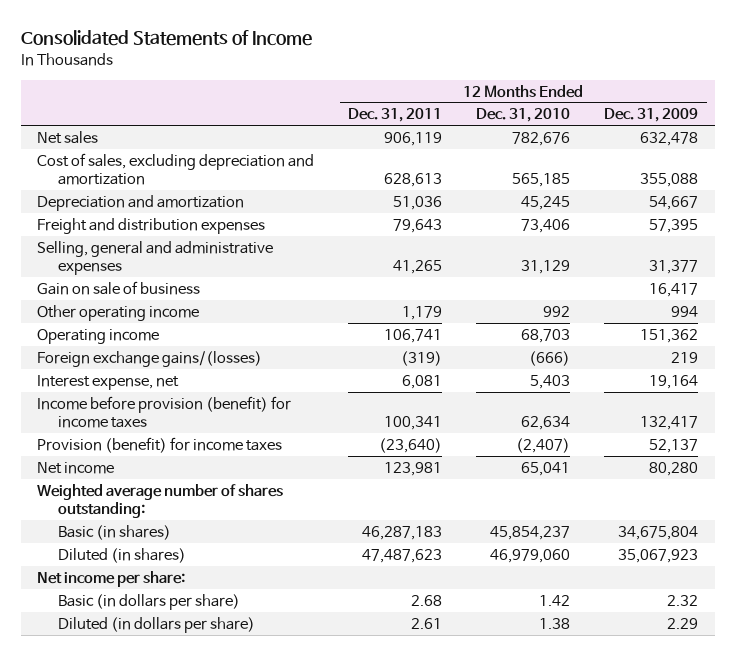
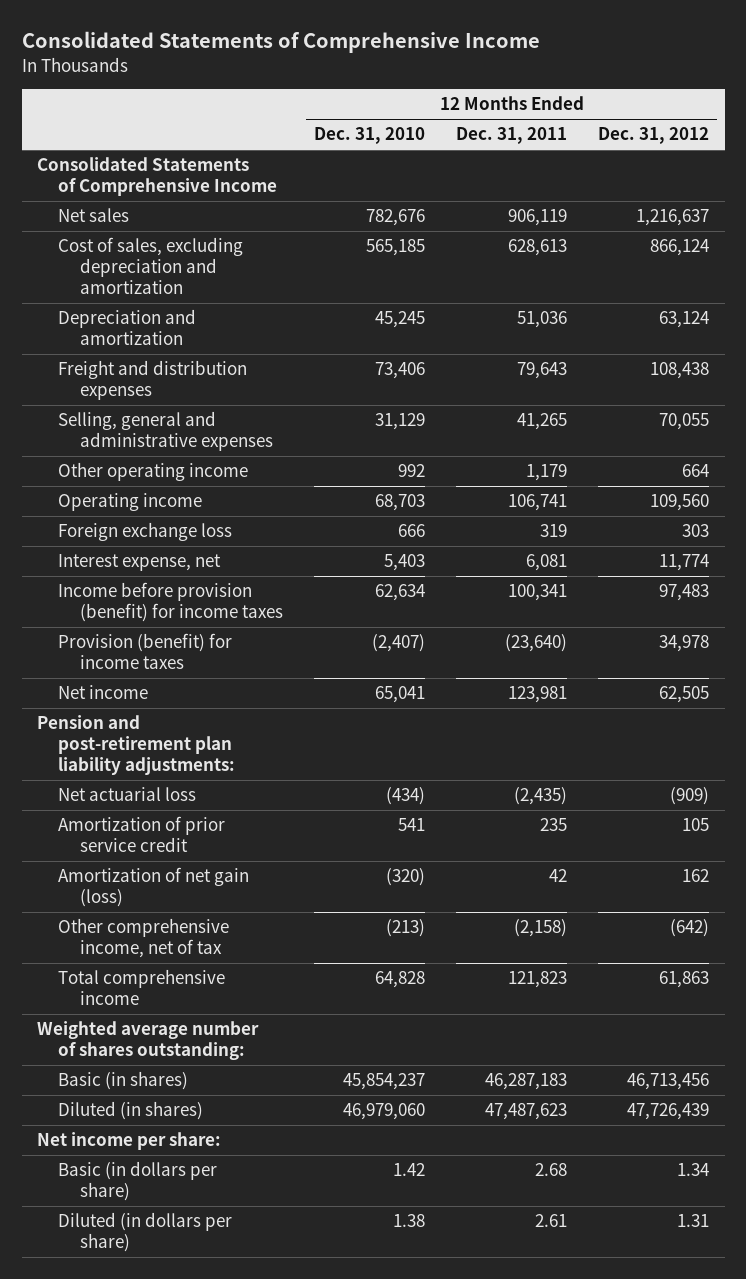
[20,30,312,47] Consolidated Statements of Income -> [21,31,540,54] Consolidated Statements of Comprehensive Income
[604,108,699,123] Dec. 31, 2009 -> none
none -> [598,127,710,145] Dec. 31, 2012
none -> [37,157,278,197] Consolidated Statements of Comprehensive Income
[37,280,201,295] Gain on sale of business -> none
[37,350,263,367] Foreign exchange gains/(losses) -> [58,522,233,542] Foreign exchange loss
[401,350,443,366] (319) -> [540,524,568,538] 319
[529,350,571,366] (666) -> [397,524,425,538] 666
none -> [37,715,236,775] Pension and post-retirement plan liability adjustments:
none -> [58,787,197,802] Net actuarial loss
none -> [58,816,226,853] Amortization of prior service credit
none -> [58,867,250,908] Amortization of net gain (loss)
none -> [58,918,230,959] Other comprehensive income, net of tax
none -> [58,969,226,1006] Total comprehensive income

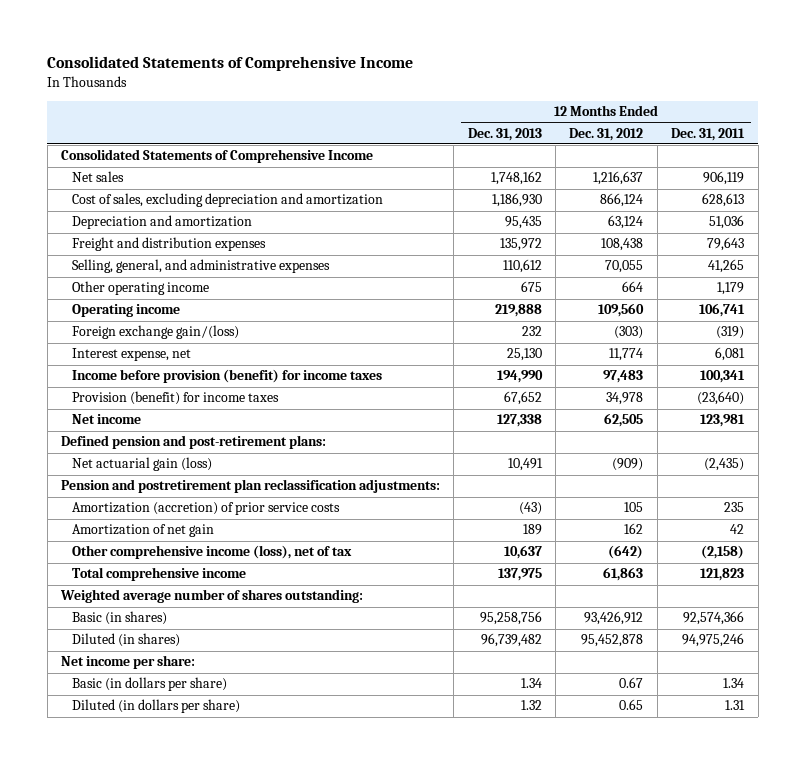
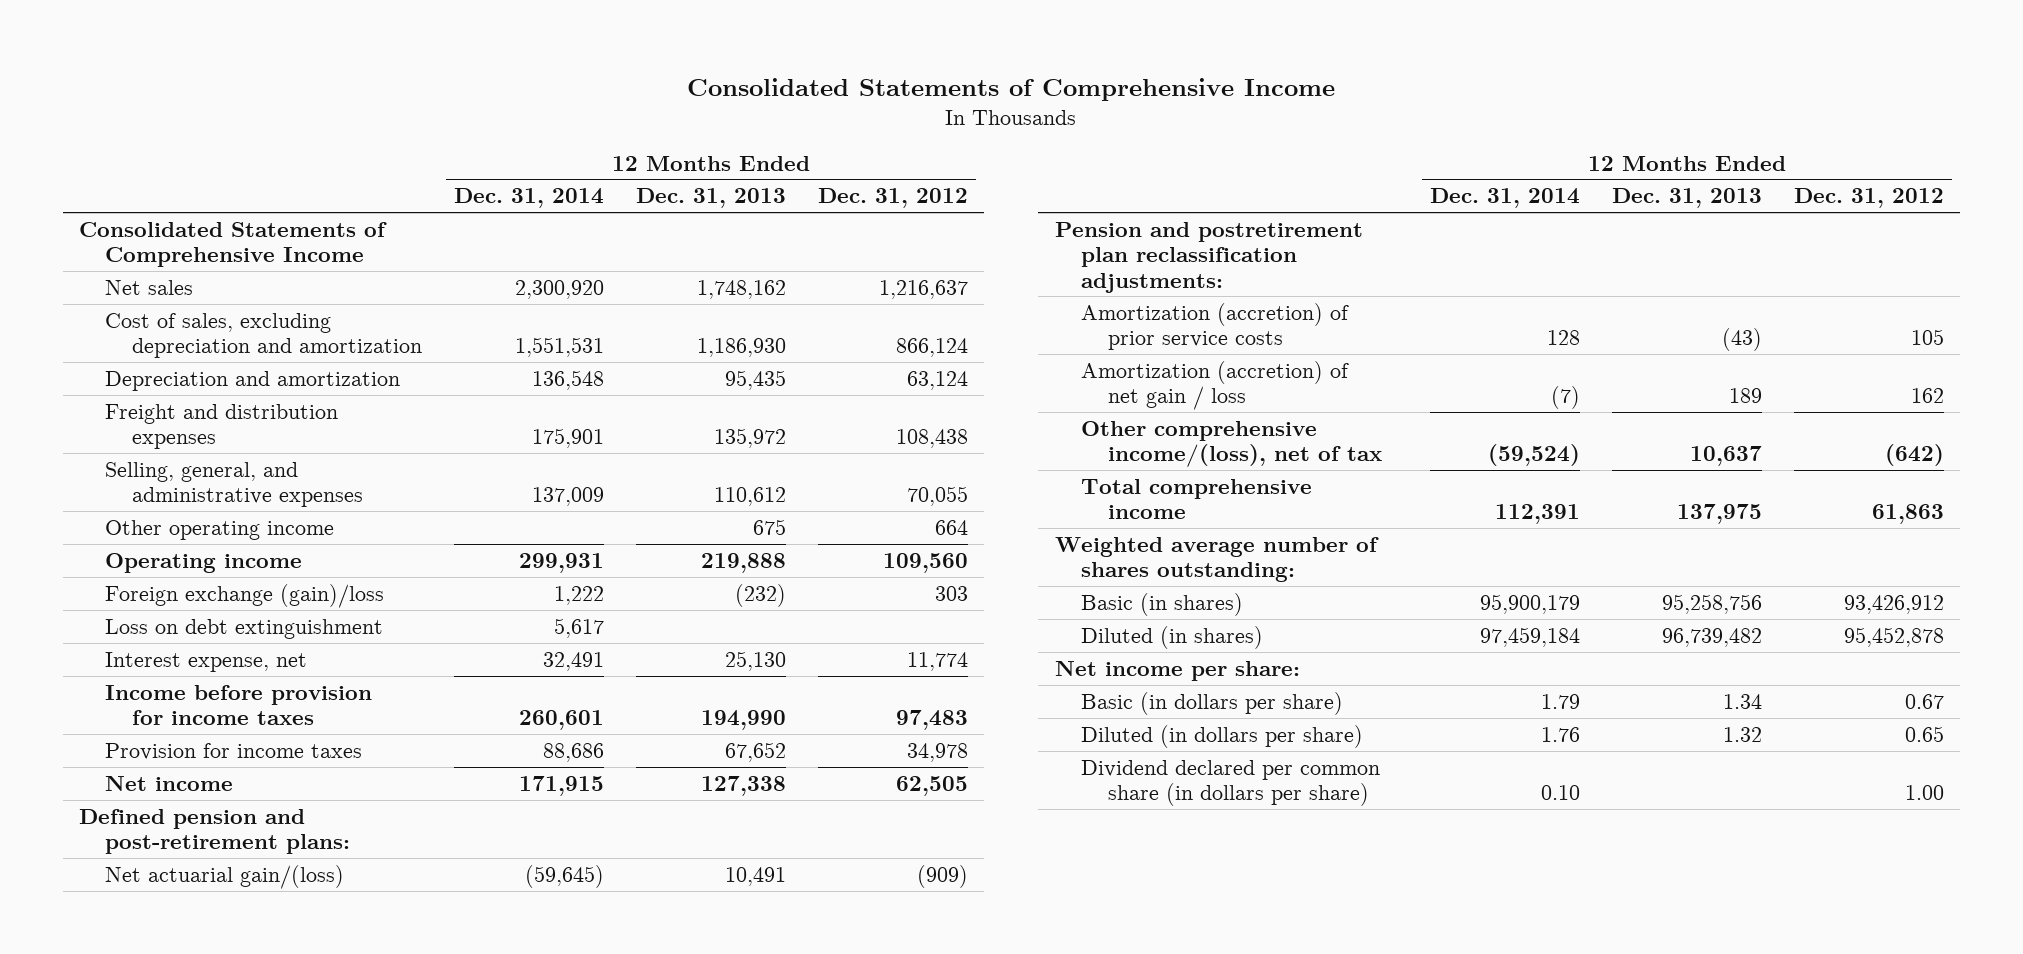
[671,127,746,141] Dec. 31, 2011 -> none
none -> [454,188,605,209] Dec. 31, 2014
[72,325,240,340] Foreign exchange gain/(loss) -> [105,583,385,608] Foreign exchange (gain)/loss
[521,326,542,337] 232 -> [735,583,787,607] (232)
[614,326,644,340] (303) -> [935,585,969,601] 303
none -> [105,618,384,639] Loss on debt extinguishment
[72,369,383,384] Income before provision (benefit) for income taxes -> [105,684,373,726] Income before provision for income taxes
[72,391,280,406] Provision (benefit) for income taxes -> [105,742,363,760] Provision for income taxes
[72,457,213,472] Net actuarial gain (loss) -> [105,864,345,889] Net actuarial gain/(loss)
[72,524,215,538] Amortization of net gain -> [1081,360,1350,411] Amortization (accretion) of net gain / loss
[72,545,353,560] Other comprehensive income (loss), net of tax -> [1081,420,1382,468] Other comprehensive income/(loss), net of tax
none -> [1081,759,1381,807] Dividend declared per common share (in dollars per share)

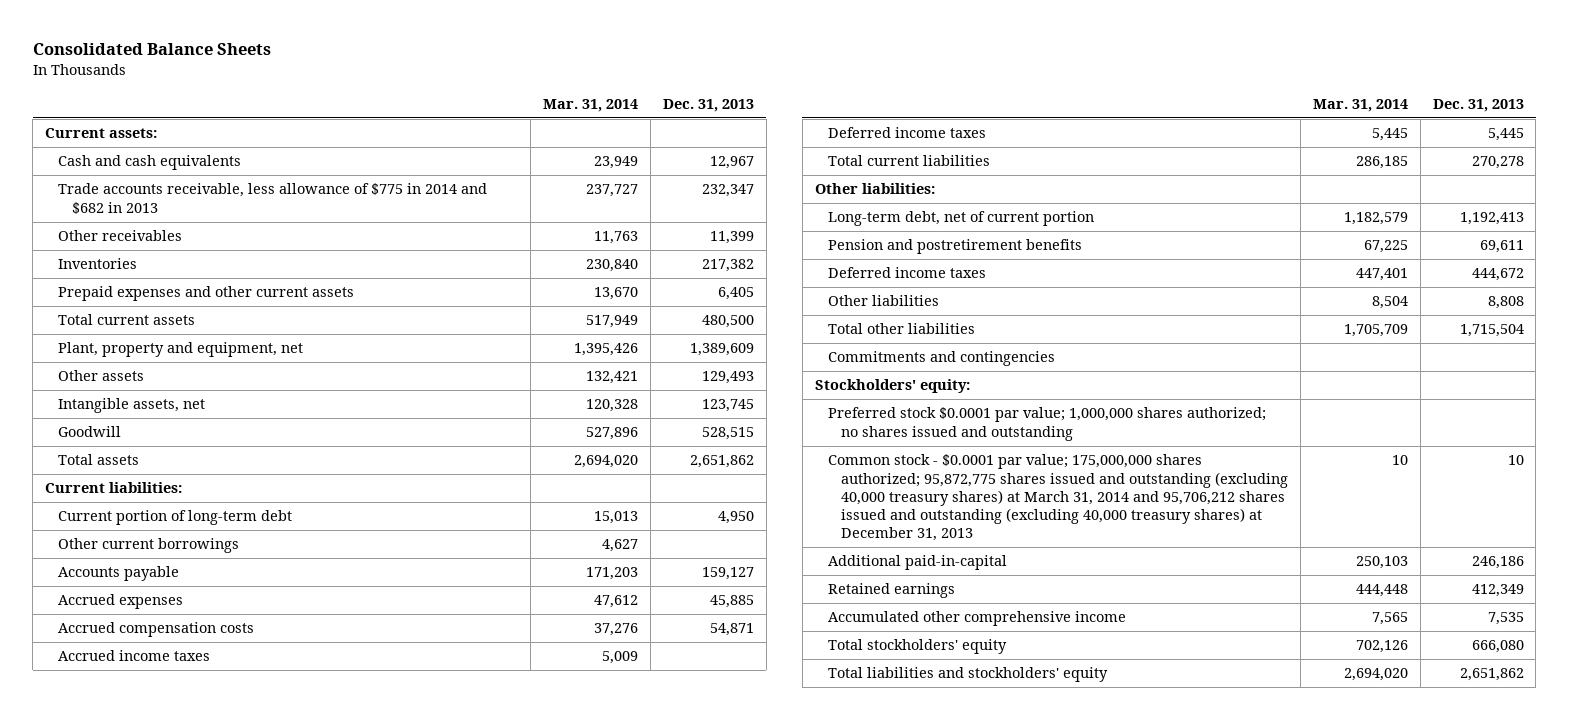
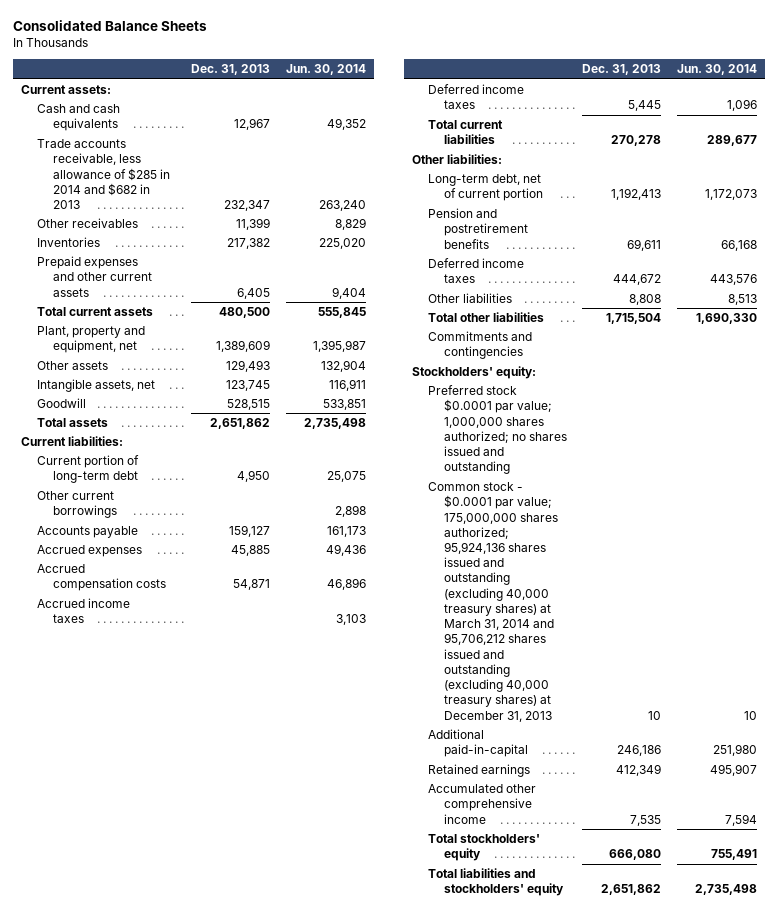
[543,98,639,112] Mar. 31, 2014 -> none
none -> [286,64,367,76] Jun. 30, 2014
[58,183,488,214] Trade accounts receivable, less allowance of $775 in 2014 and $682 in 2013 -> [36,139,170,210] Trade accounts receivable, less allowance of $285 in 2014 and $682 in 2013
[827,454,1289,542] Common stock - $0.0001 par value; 175,000,000 shares authorized; 95,872,775 shares issued and outstanding (excluding 40,000 treasury shares) at March 31, 2014 and 95,706,212 shares issued and outstanding (excluding 40,000 treasury shares) at December 31, 2013 -> [427,482,558,722] Common stock - $0.0001 par value; 175,000,000 shares authorized; 95,924,136 shares issued and outstanding (excluding 40,000 treasury shares) at March 31, 2014 and 95,706,212 shares issued and outstanding (excluding 40,000 treasury shares) at December 31, 2013

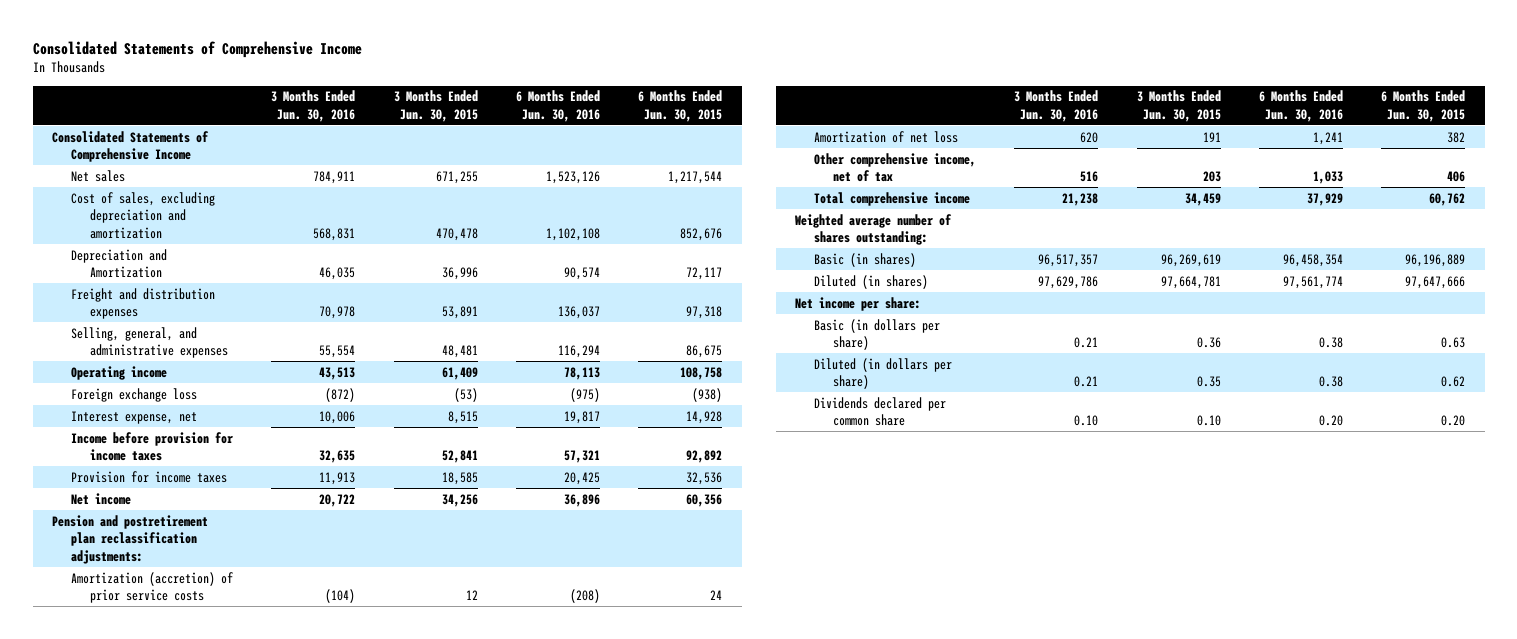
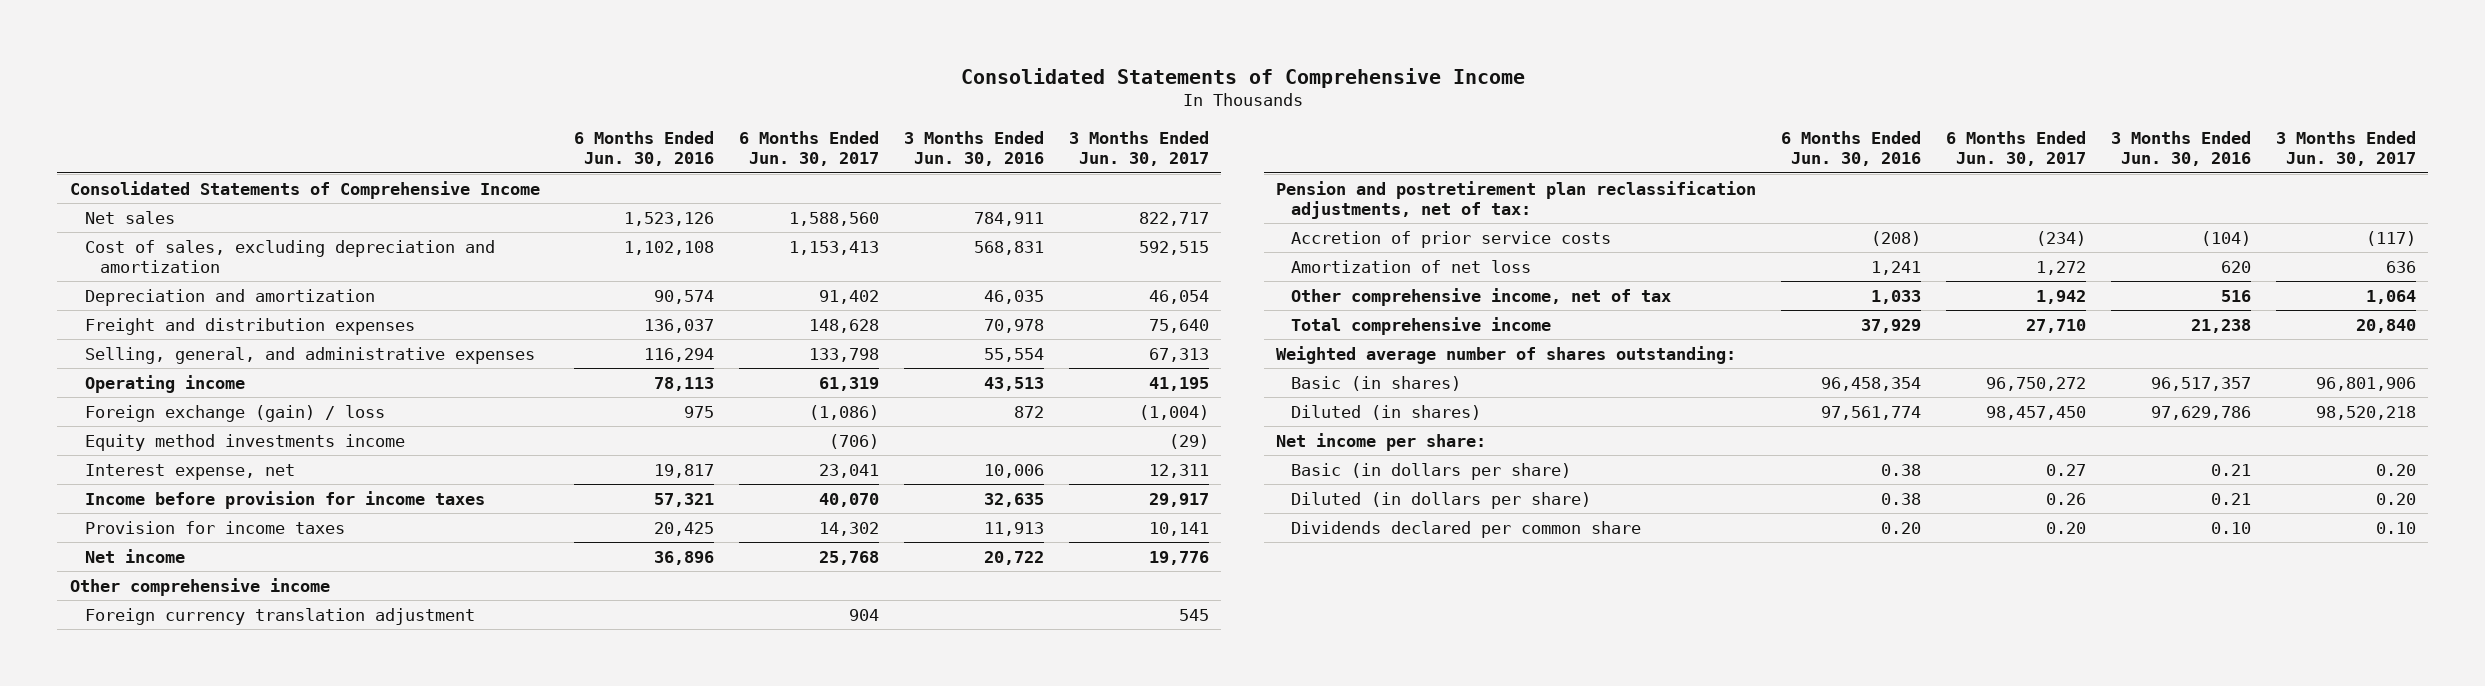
[393,90,478,122] 3 Months Ended Jun. 30, 2015 -> none
[638,90,723,122] 6 Months Ended Jun. 30, 2015 -> none
none -> [739,131,880,167] 6 Months Ended Jun. 30, 2017
none -> [1068,131,1209,167] 3 Months Ended Jun. 30, 2017
[70,248,167,279] Depreciation and Amortization -> [84,288,375,306] Depreciation and amortization
[70,387,197,402] Foreign exchange loss -> [84,404,385,422] Foreign exchange (gain) / loss
[325,387,356,402] (872) -> [1014,405,1045,418] 872
[570,387,601,402] (975) -> [684,405,715,418] 975
none -> [84,433,405,451] Equity method investments income
none -> [69,577,330,596] Other comprehensive income
none -> [84,607,475,625] Foreign currency translation adjustment
[51,514,208,564] Pension and postretirement plan reclassification adjustments: -> [1276,180,1757,219] Pension and postretirement plan reclassification adjustments, net of tax:
[70,571,233,604] Amortization (accretion) of prior service costs -> [1291,230,1612,248] Accretion of prior service costs

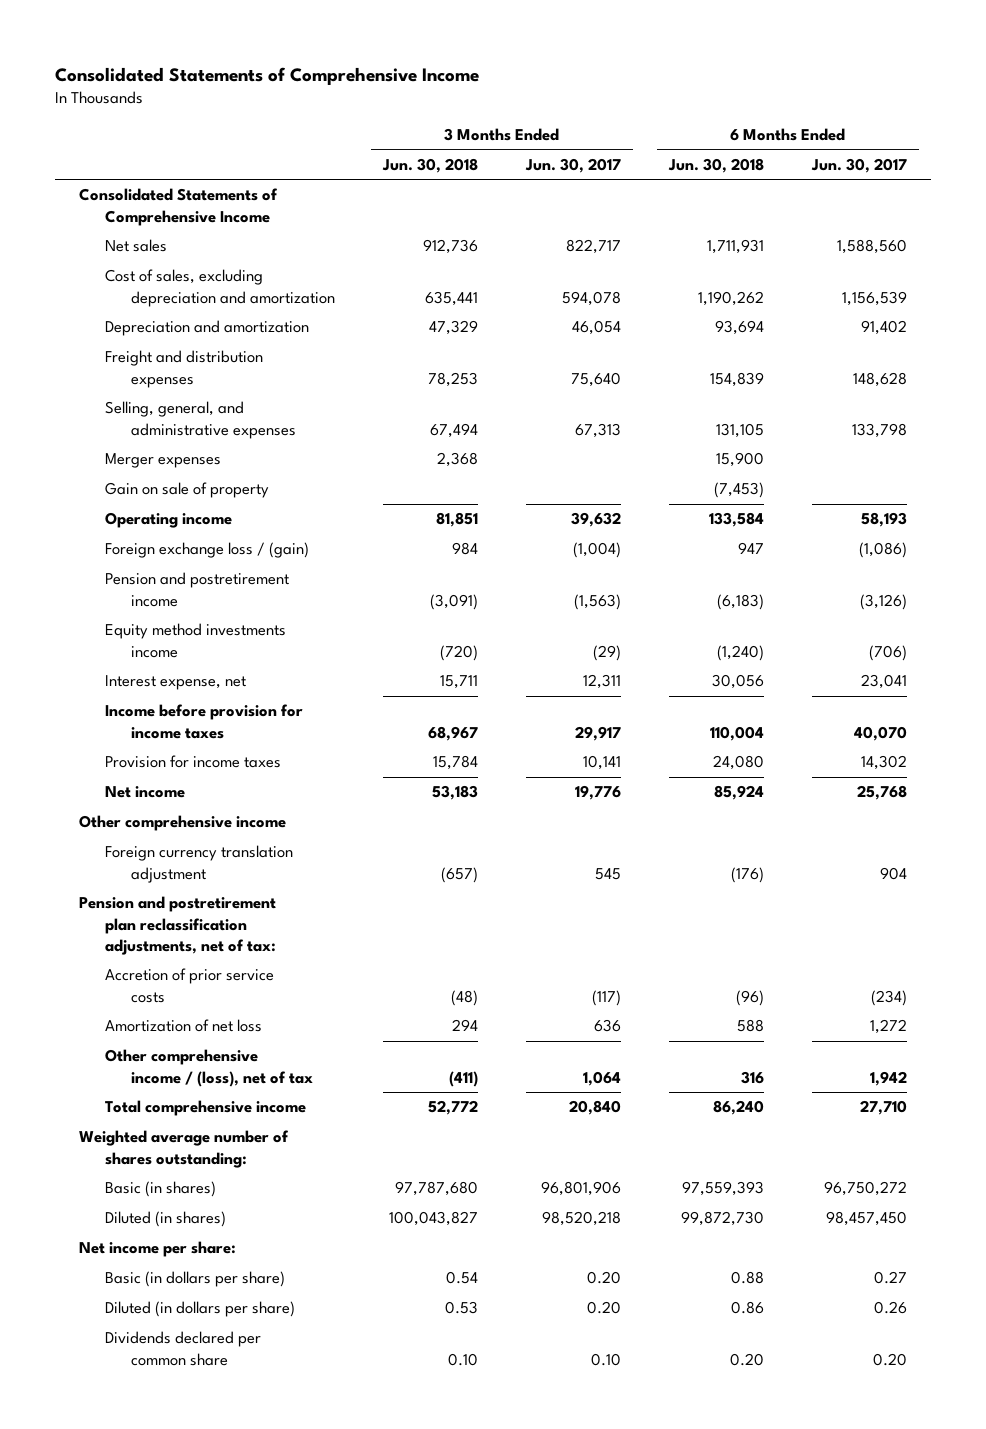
[574,131,715,167] 6 Months Ended Jun. 30, 2016 -> none
[904,131,1045,167] 3 Months Ended Jun. 30, 2016 -> none
none -> [382,157,479,173] Jun. 30, 2018
none -> [667,157,764,173] Jun. 30, 2018
[789,240,880,255] 1,153,413 -> [841,290,907,306] 1,156,539
[1138,240,1209,255] 592,515 -> [561,290,621,306] 594,078
none -> [105,453,222,469] Merger expenses
none -> [105,482,270,499] Gain on sale of property
[819,376,880,391] 61,319 -> [860,512,907,528] 58,193
[1148,376,1209,391] 41,195 -> [570,512,621,528] 39,632
[84,404,385,422] Foreign exchange (gain) / loss -> [105,542,310,559] Foreign exchange loss / (gain)
none -> [105,572,290,607] Pension and postretirement income
[1291,287,1672,306] Other comprehensive income, net of tax -> [105,1049,314,1087] Other comprehensive income / (loss), net of tax

